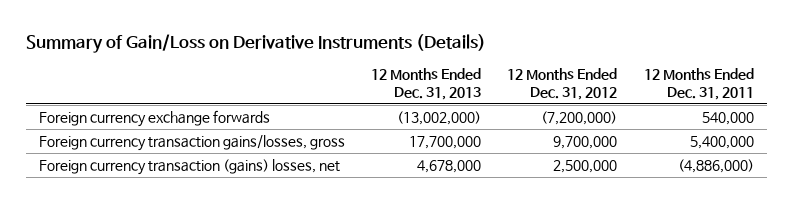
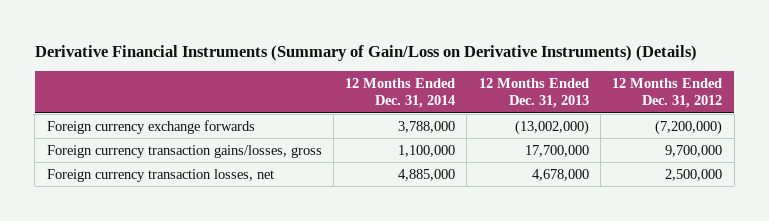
[25,33,486,53] Summary of Gain/Loss on Derivative Instruments (Details) -> [34,45,697,62] Derivative Financial Instruments (Summary of Gain/Loss on Derivative Instruments) (Details)
[643,67,754,100] 12 Months Ended Dec. 31, 2011 -> none
none -> [345,78,456,109] 12 Months Ended Dec. 31, 2014
[38,159,340,176] Foreign currency transaction (gains) losses, net -> [46,168,274,182] Foreign currency transaction losses, net

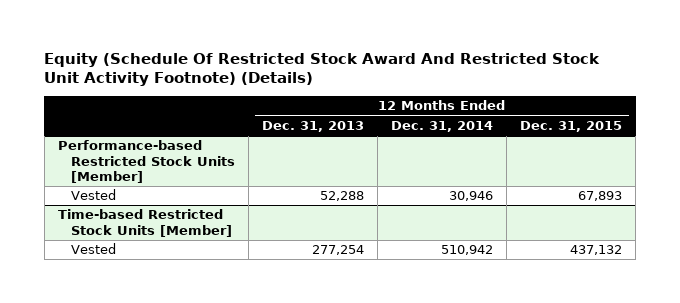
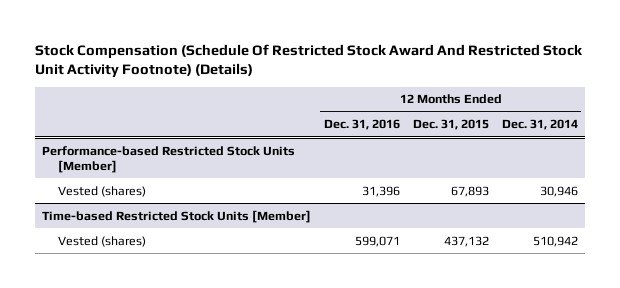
[44,52,601,87] Equity (Schedule Of Restricted Stock Award And Restricted Stock Unit Activity Footnote) (Details) -> [34,43,583,79] Stock Compensation (Schedule Of Restricted Stock Award And Restricted Stock Unit Activity Footnote) (Details)
[261,120,364,132] Dec. 31, 2013 -> none
none -> [323,119,400,131] Dec. 31, 2016
[70,189,116,201] Vested -> [57,185,146,197] Vested (shares)
[70,243,116,255] Vested -> [57,235,146,247] Vested (shares)

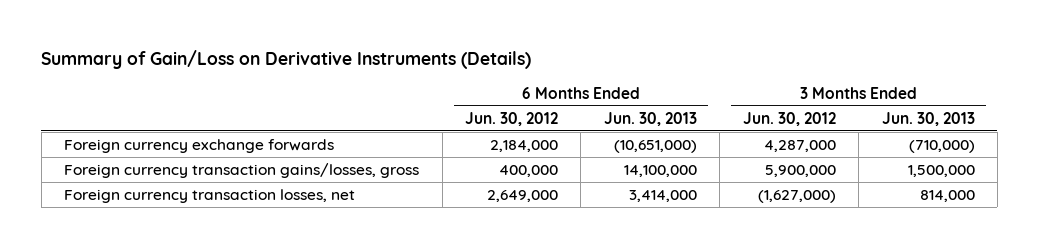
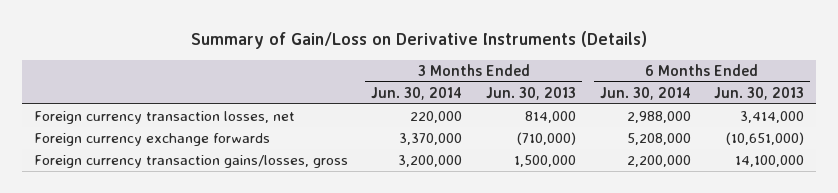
[465,111,559,126] Jun. 30, 2012 -> none
[742,111,836,126] Jun. 30, 2012 -> none
none -> [371,87,463,101] Jun. 30, 2014
none -> [599,87,691,101] Jun. 30, 2014
[64,189,356,204] Foreign currency transaction losses, net -> [33,111,295,125] Foreign currency transaction losses, net

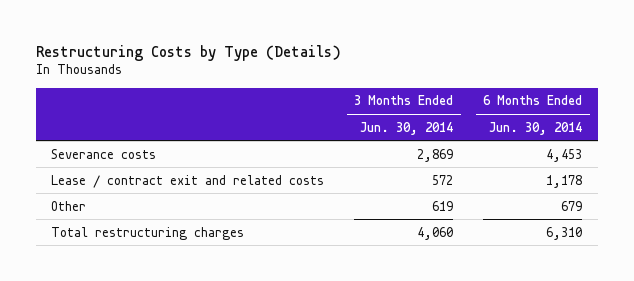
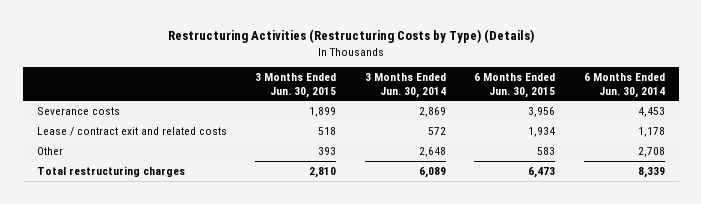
[36,44,342,61] Restructuring Costs by Type (Details) -> [167,29,534,44] Restructuring Activities (Restructuring Costs by Type) (Details)
none -> [255,72,337,98] 3 Months Ended Jun. 30, 2015
none -> [474,72,556,98] 6 Months Ended Jun. 30, 2015
[432,200,454,211] 619 -> [418,146,446,157] 2,648
[561,200,583,211] 679 -> [637,146,665,157] 2,708
[417,226,454,240] 4,060 -> [418,166,446,178] 6,089
[546,226,583,240] 6,310 -> [637,166,665,178] 8,339

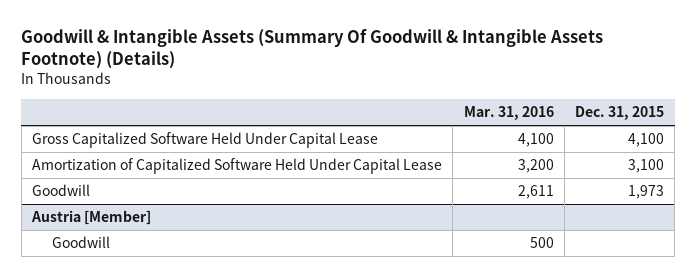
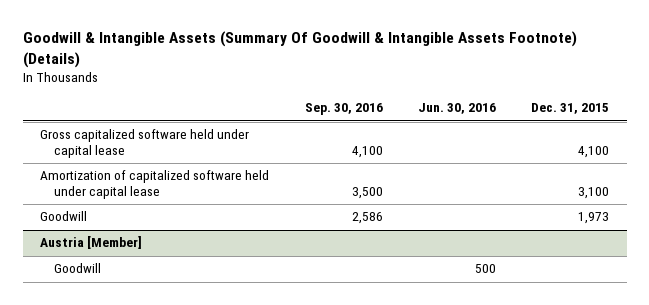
[463,106,554,121] Mar. 31, 2016 -> none
none -> [304,103,383,116] Sep. 30, 2016
none -> [417,103,496,115] Jun. 30, 2016
[32,132,379,149] Gross Capitalized Software Held Under Capital Lease -> [40,129,250,159] Gross capitalized software held under capital lease
[32,158,443,175] Amortization of Capitalized Software Held Under Capital Lease -> [40,170,270,200] Amortization of capitalized software held under capital lease

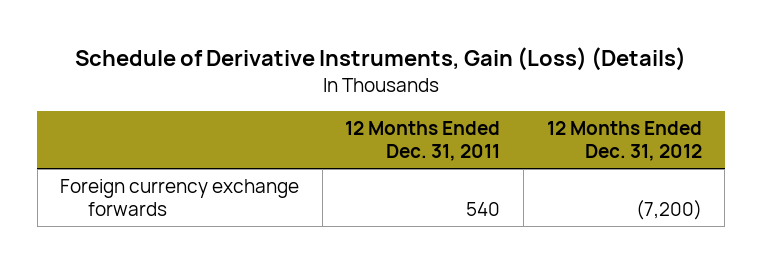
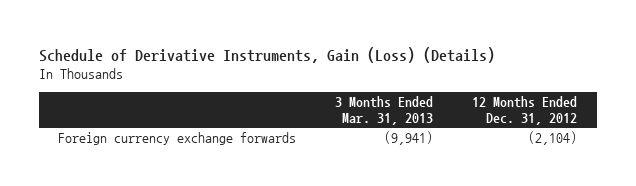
[345,121,501,161] 12 Months Ended Dec. 31, 2011 -> none
none -> [335,95,434,125] 3 Months Ended Mar. 31, 2013
[635,199,702,220] (7,200) -> [528,131,578,146] (2,104)

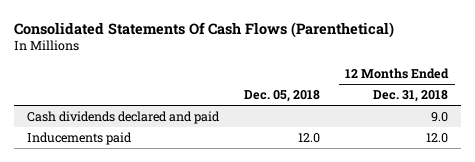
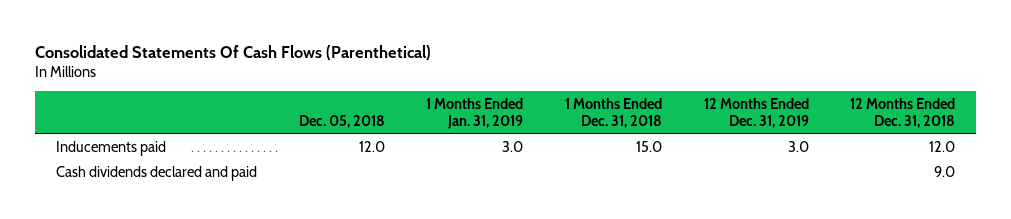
none -> [426,97,524,129] 1 Months Ended Jan. 31, 2019
none -> [564,97,662,128] 1 Months Ended Dec. 31, 2018
none -> [703,97,809,128] 12 Months Ended Dec. 31, 2019
[26,111,220,125] Cash dividends declared and paid -> [56,165,258,181] Cash dividends declared and paid

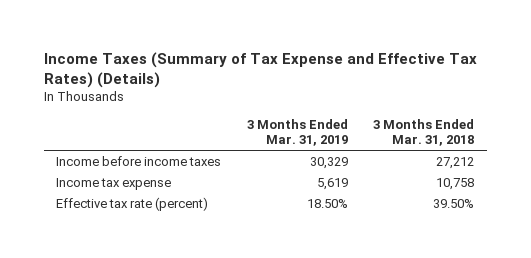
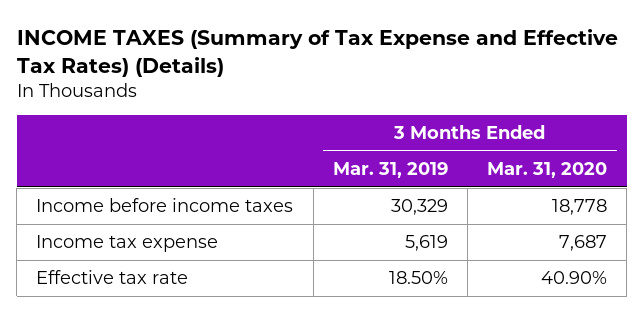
[43,51,477,88] Income Taxes (Summary of Tax Expense and Effective Tax Rates) (Details) -> [16,28,618,77] INCOME TAXES (Summary of Tax Expense and Effective Tax Rates) (Details)
[373,119,475,147] 3 Months Ended Mar. 31, 2018 -> none
none -> [487,162,608,179] Mar. 31, 2020
[56,197,209,212] Effective tax rate (percent) -> [36,270,189,285] Effective tax rate

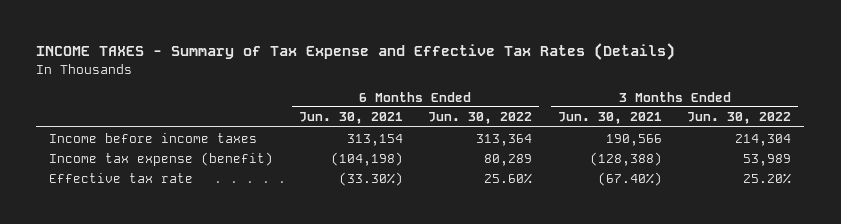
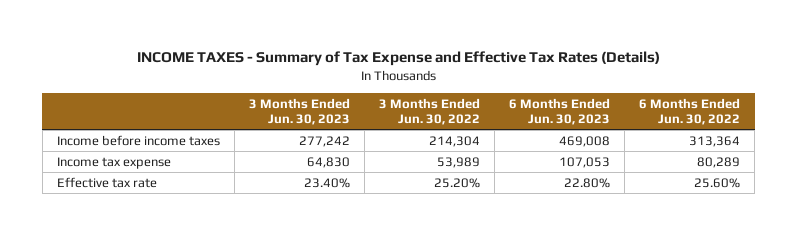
[298,112,403,125] Jun. 30, 2021 -> none
[557,112,662,125] Jun. 30, 2021 -> none
none -> [248,97,350,125] 3 Months Ended Jun. 30, 2023
none -> [509,97,611,125] 6 Months Ended Jun. 30, 2023
[49,151,274,166] Income tax expense (benefit) -> [56,156,171,169] Income tax expense

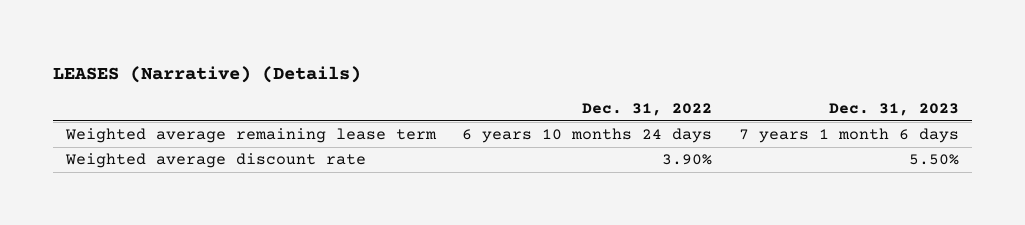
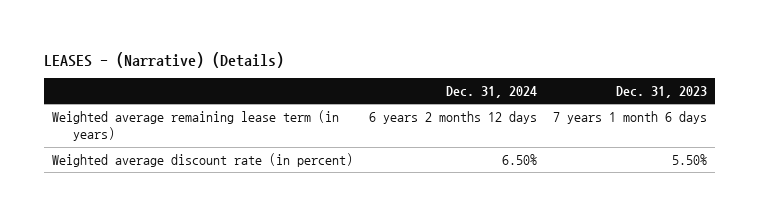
[52,65,361,83] LEASES (Narrative) (Details) -> [44,51,285,68] LEASES - (Narrative) (Details)
[582,102,713,116] Dec. 31, 2022 -> none
none -> [446,85,538,98] Dec. 31, 2024
[64,128,437,144] Weighted average remaining lease term -> [52,109,340,142] Weighted average remaining lease term (in years)
[64,153,366,169] Weighted average discount rate -> [52,152,354,167] Weighted average discount rate (in percent)

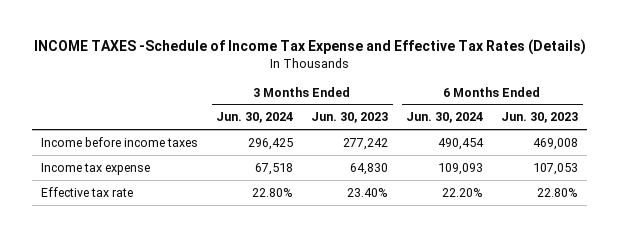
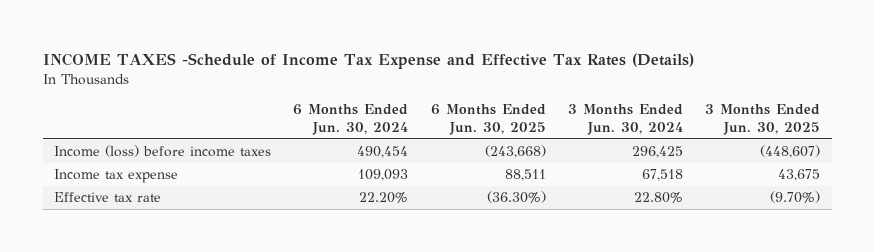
[311,112,389,124] Jun. 30, 2023 -> none
[501,112,579,124] Jun. 30, 2023 -> none
none -> [430,104,546,135] 6 Months Ended Jun. 30, 2025
none -> [705,104,821,135] 3 Months Ended Jun. 30, 2025
[41,136,199,147] Income before income taxes -> [54,145,272,158] Income (loss) before income taxes

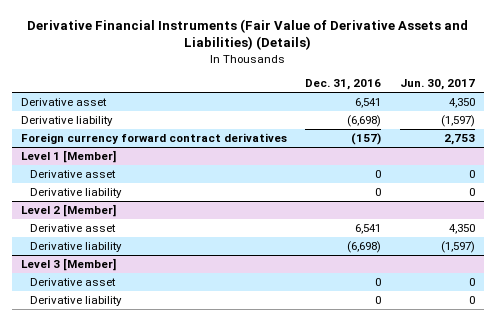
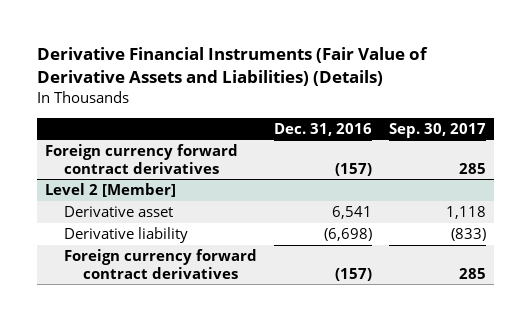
[399,79,475,91] Jun. 30, 2017 -> none
none -> [388,122,486,138] Sep. 30, 2017
[20,97,107,106] Derivative asset -> none
[20,115,113,126] Derivative liability -> none
[20,149,116,163] Level 1 [Member] -> none
[30,169,117,178] Derivative asset -> none
[30,187,123,198] Derivative liability -> none
[20,257,116,271] Level 3 [Member] -> none
[30,277,117,286] Derivative asset -> none
[30,295,123,306] Derivative liability -> none
none -> [64,249,258,279] Foreign currency forward contract derivatives

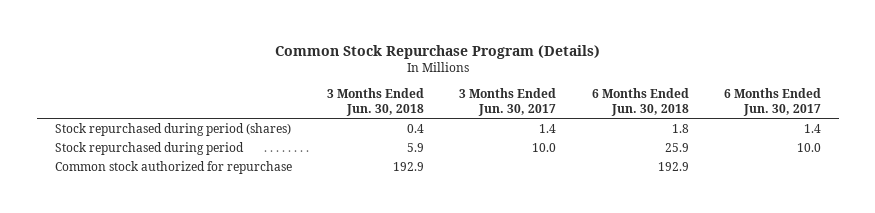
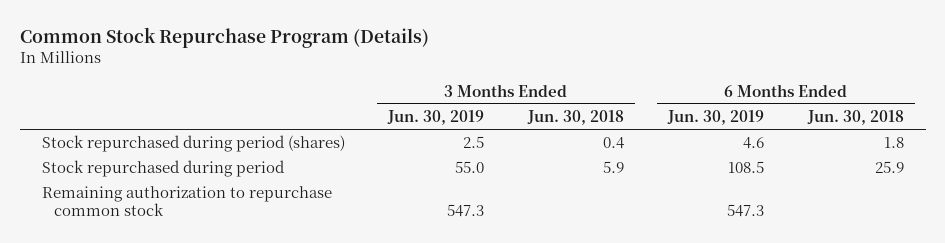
[459,87,557,117] 3 Months Ended Jun. 30, 2017 -> none
[723,87,821,117] 6 Months Ended Jun. 30, 2017 -> none
none -> [387,109,485,125] Jun. 30, 2019
none -> [666,109,764,125] Jun. 30, 2019
[54,160,292,174] Common stock authorized for repurchase -> none
none -> [41,186,332,216] Remaining authorization to repurchase common stock

